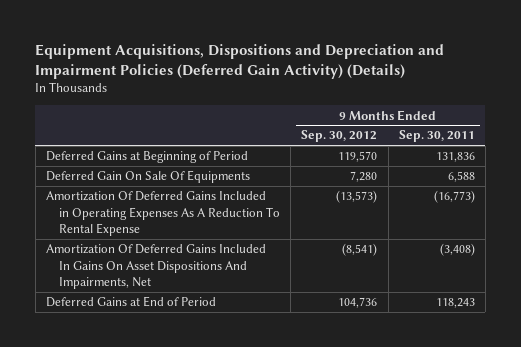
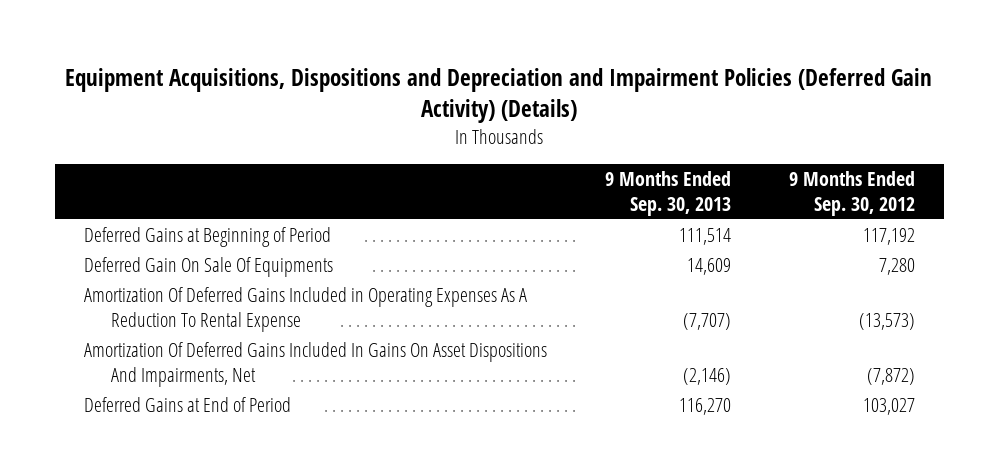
[398,130,475,143] Sep. 30, 2011 -> none
none -> [604,170,731,216] 9 Months Ended Sep. 30, 2013
[338,151,378,163] 119,570 -> [862,228,915,246] 117,192
[342,243,378,257] (8,541) -> [866,367,915,385] (7,872)
[338,297,378,309] 104,736 -> [862,398,915,416] 103,027

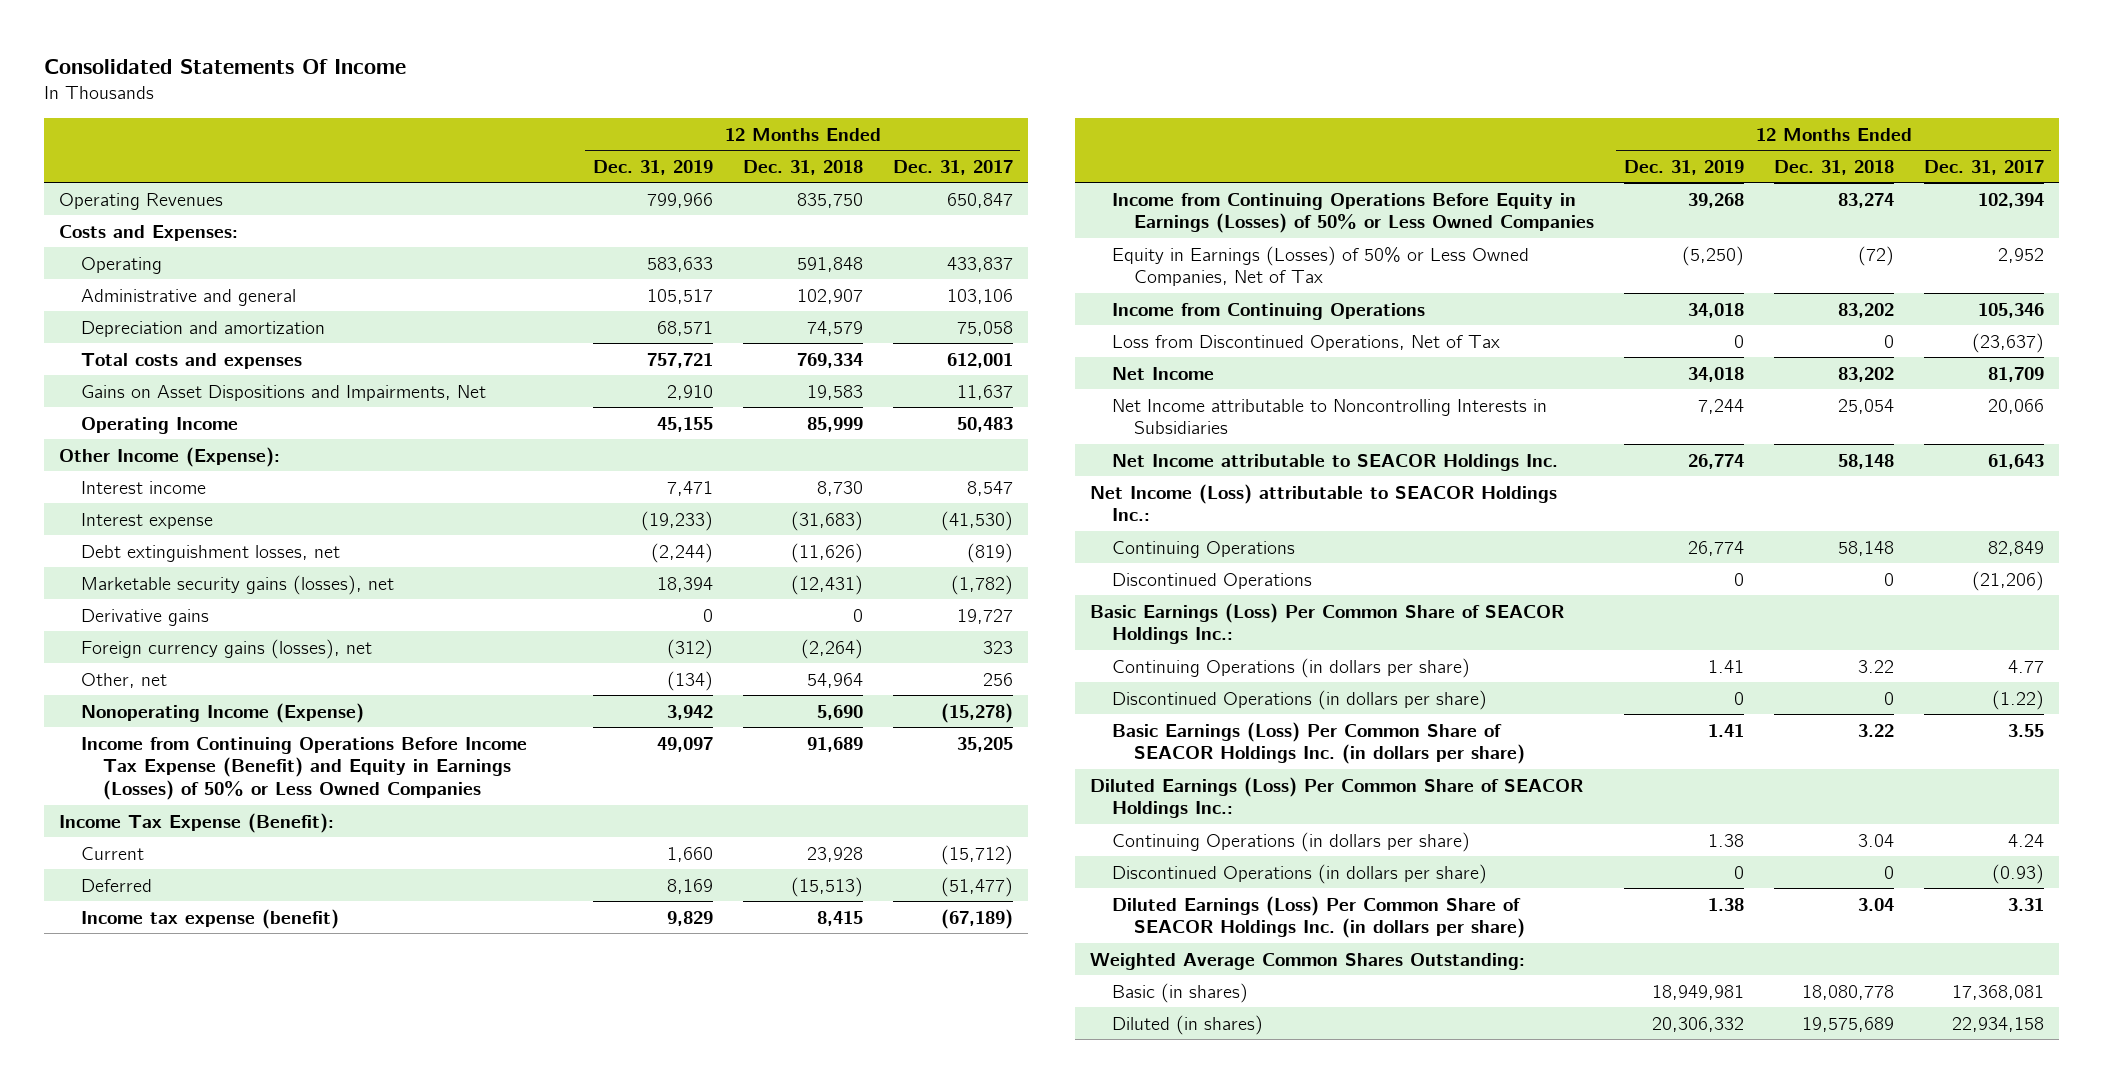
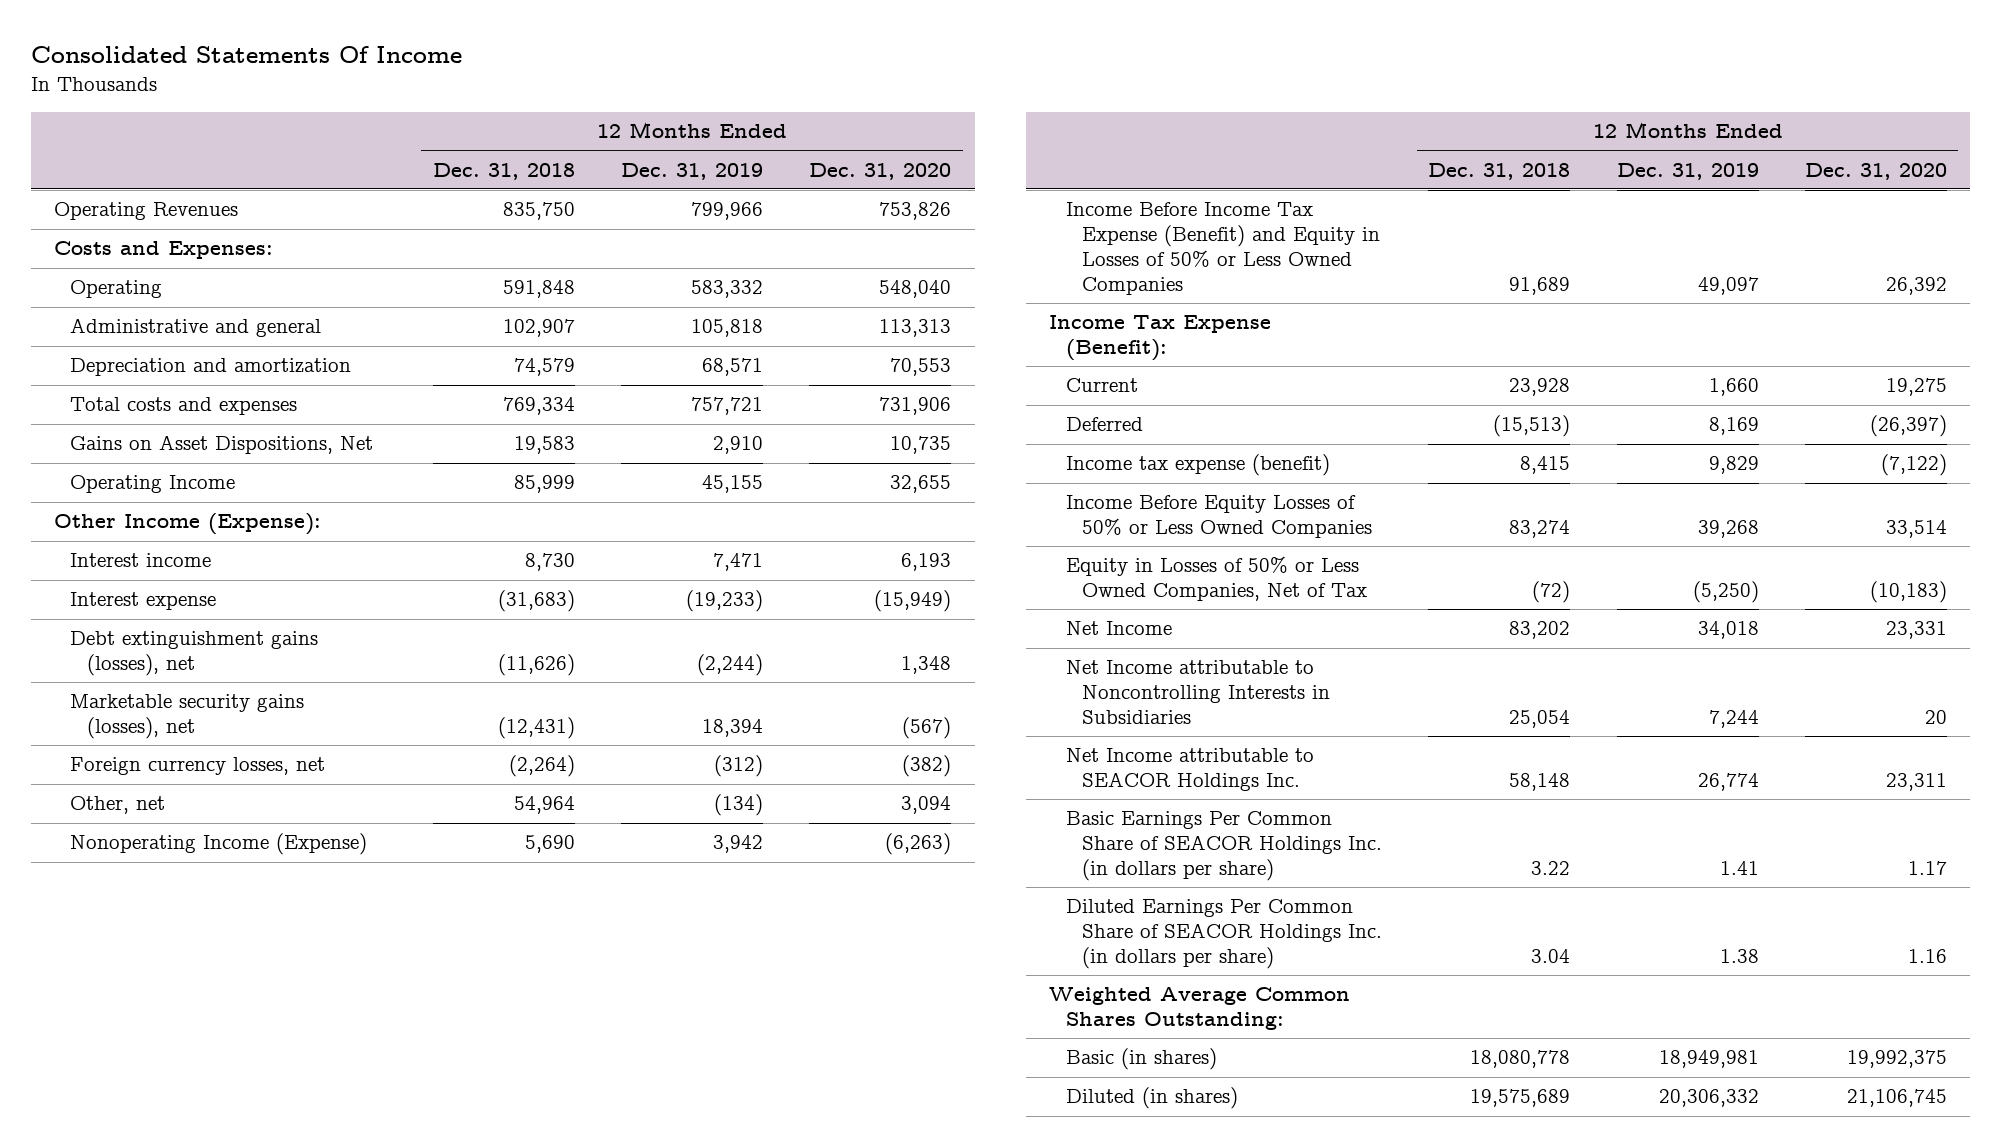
[892,159,1013,175] Dec. 31, 2017 -> none
none -> [809,162,952,180] Dec. 31, 2020
[646,256,713,272] 583,633 -> [691,280,764,299] 583,332
[646,288,713,304] 105,517 -> [691,319,764,338] 105,818
[81,384,487,401] Gains on Asset Dispositions and Impairments, Net -> [70,435,374,455] Gains on Asset Dispositions, Net
[81,544,341,562] Debt extinguishment losses, net -> [70,631,319,677] Debt extinguishment gains (losses), net
[81,608,210,626] Derivative gains -> none
[81,638,373,659] Foreign currency gains (losses), net -> [70,757,326,776] Foreign currency losses, net
[81,736,528,801] Income from Continuing Operations Before Income Tax Expense (Benefit) and Equity in Earnings (Losses) of 50% or Less Owned Companies -> [1065,202,1381,295] Income Before Income Tax Expense (Benefit) and Equity in Losses of 50% or Less Owned Companies
[1112,302,1426,320] Income from Continuing Operations -> none
[1112,334,1501,351] Loss from Discontinued Operations, Net of Tax -> none
[1112,192,1594,234] Income from Continuing Operations Before Equity in Earnings (Losses) of 50% or Less Owned Companies -> [1065,495,1373,539] Income Before Equity Losses of 50% or Less Owned Companies
[1112,245,1530,287] Equity in Earnings (Losses) of 50% or Less Owned Companies, Net of Tax -> [1065,556,1368,602] Equity in Losses of 50% or Less Owned Companies, Net of Tax
[1090,483,1558,522] Net Income (Loss) attributable to SEACOR Holdings Inc.: -> none
[1112,540,1296,558] Continuing Operations -> none
[1112,572,1313,589] Discontinued Operations -> none
[1090,602,1565,645] Basic Earnings (Loss) Per Common Share of SEACOR Holdings Inc.: -> none
[1112,657,1471,678] Continuing Operations (in dollars per share) -> none
[1112,689,1488,710] Discontinued Operations (in dollars per share) -> none
[1090,776,1584,819] Diluted Earnings (Loss) Per Common Share of SEACOR Holdings Inc.: -> none
[1112,831,1471,852] Continuing Operations (in dollars per share) -> none
[1112,863,1488,884] Discontinued Operations (in dollars per share) -> none
[1112,721,1525,765] Basic Earnings (Loss) Per Common Share of SEACOR Holdings Inc. (in dollars per share) -> [1065,811,1383,882] Basic Earnings Per Common Share of SEACOR Holdings Inc. (in dollars per share)
[1112,895,1525,939] Diluted Earnings (Loss) Per Common Share of SEACOR Holdings Inc. (in dollars per share) -> [1065,899,1383,970] Diluted Earnings Per Common Share of SEACOR Holdings Inc. (in dollars per share)

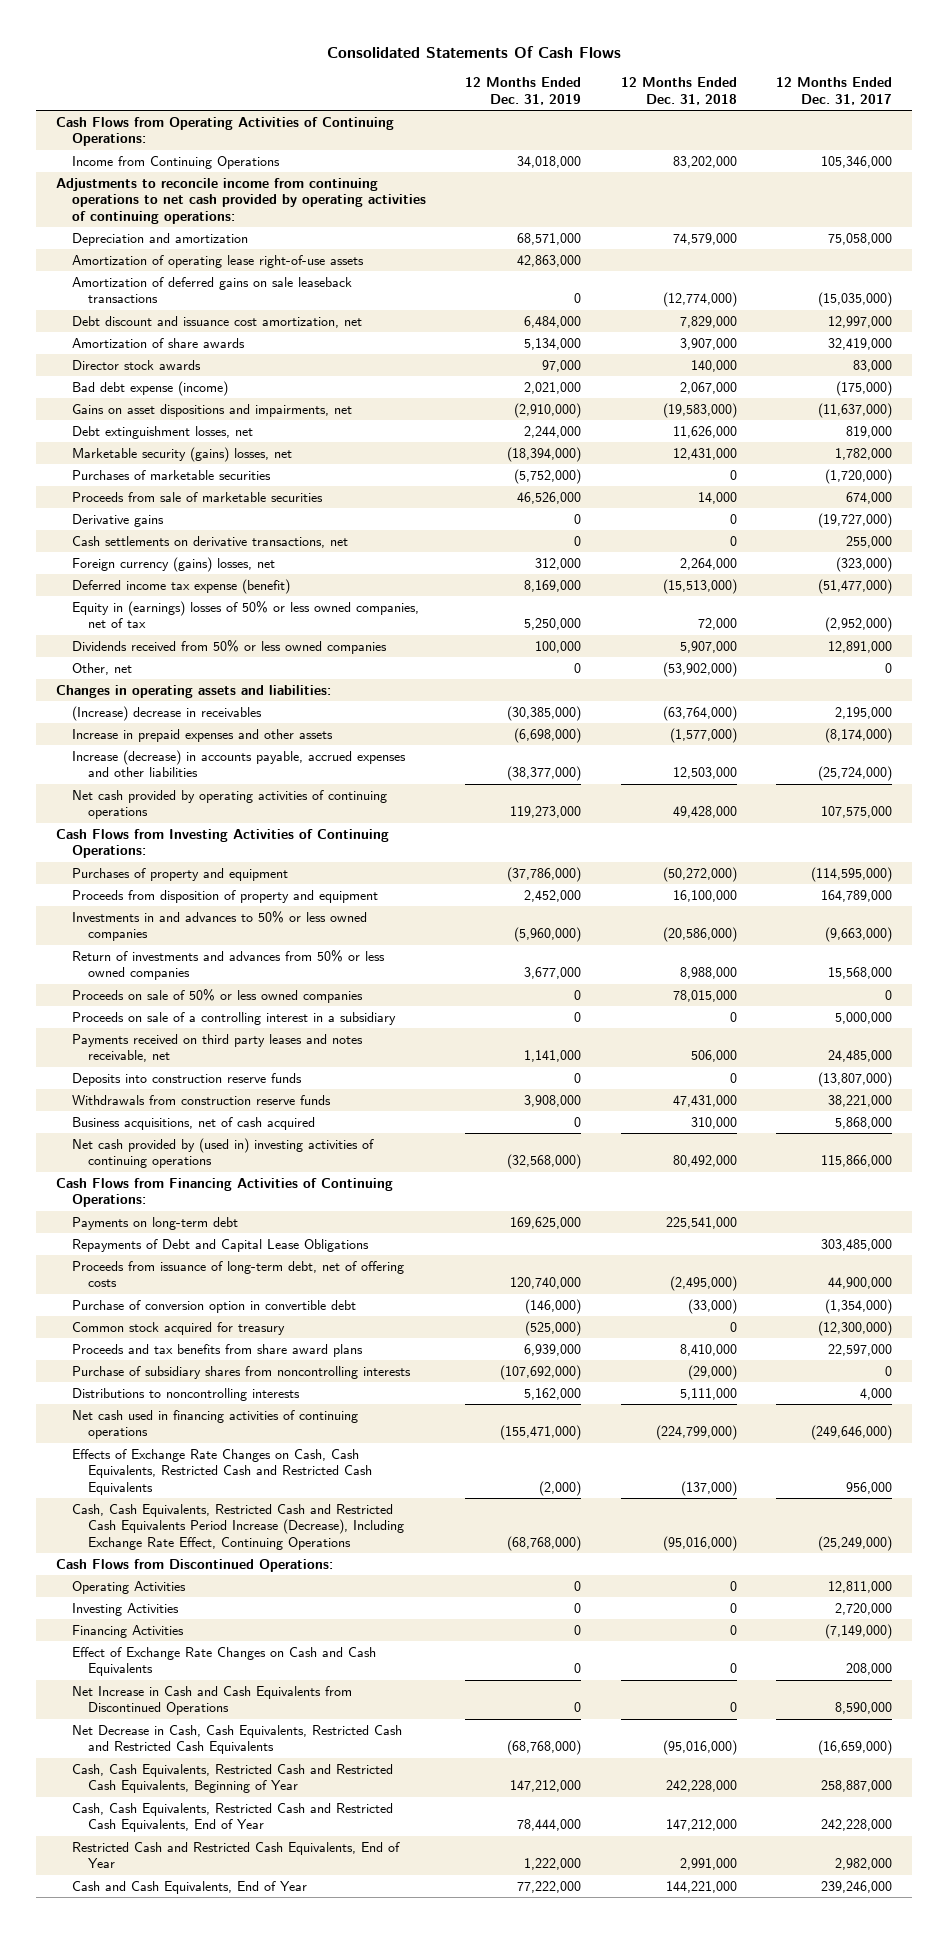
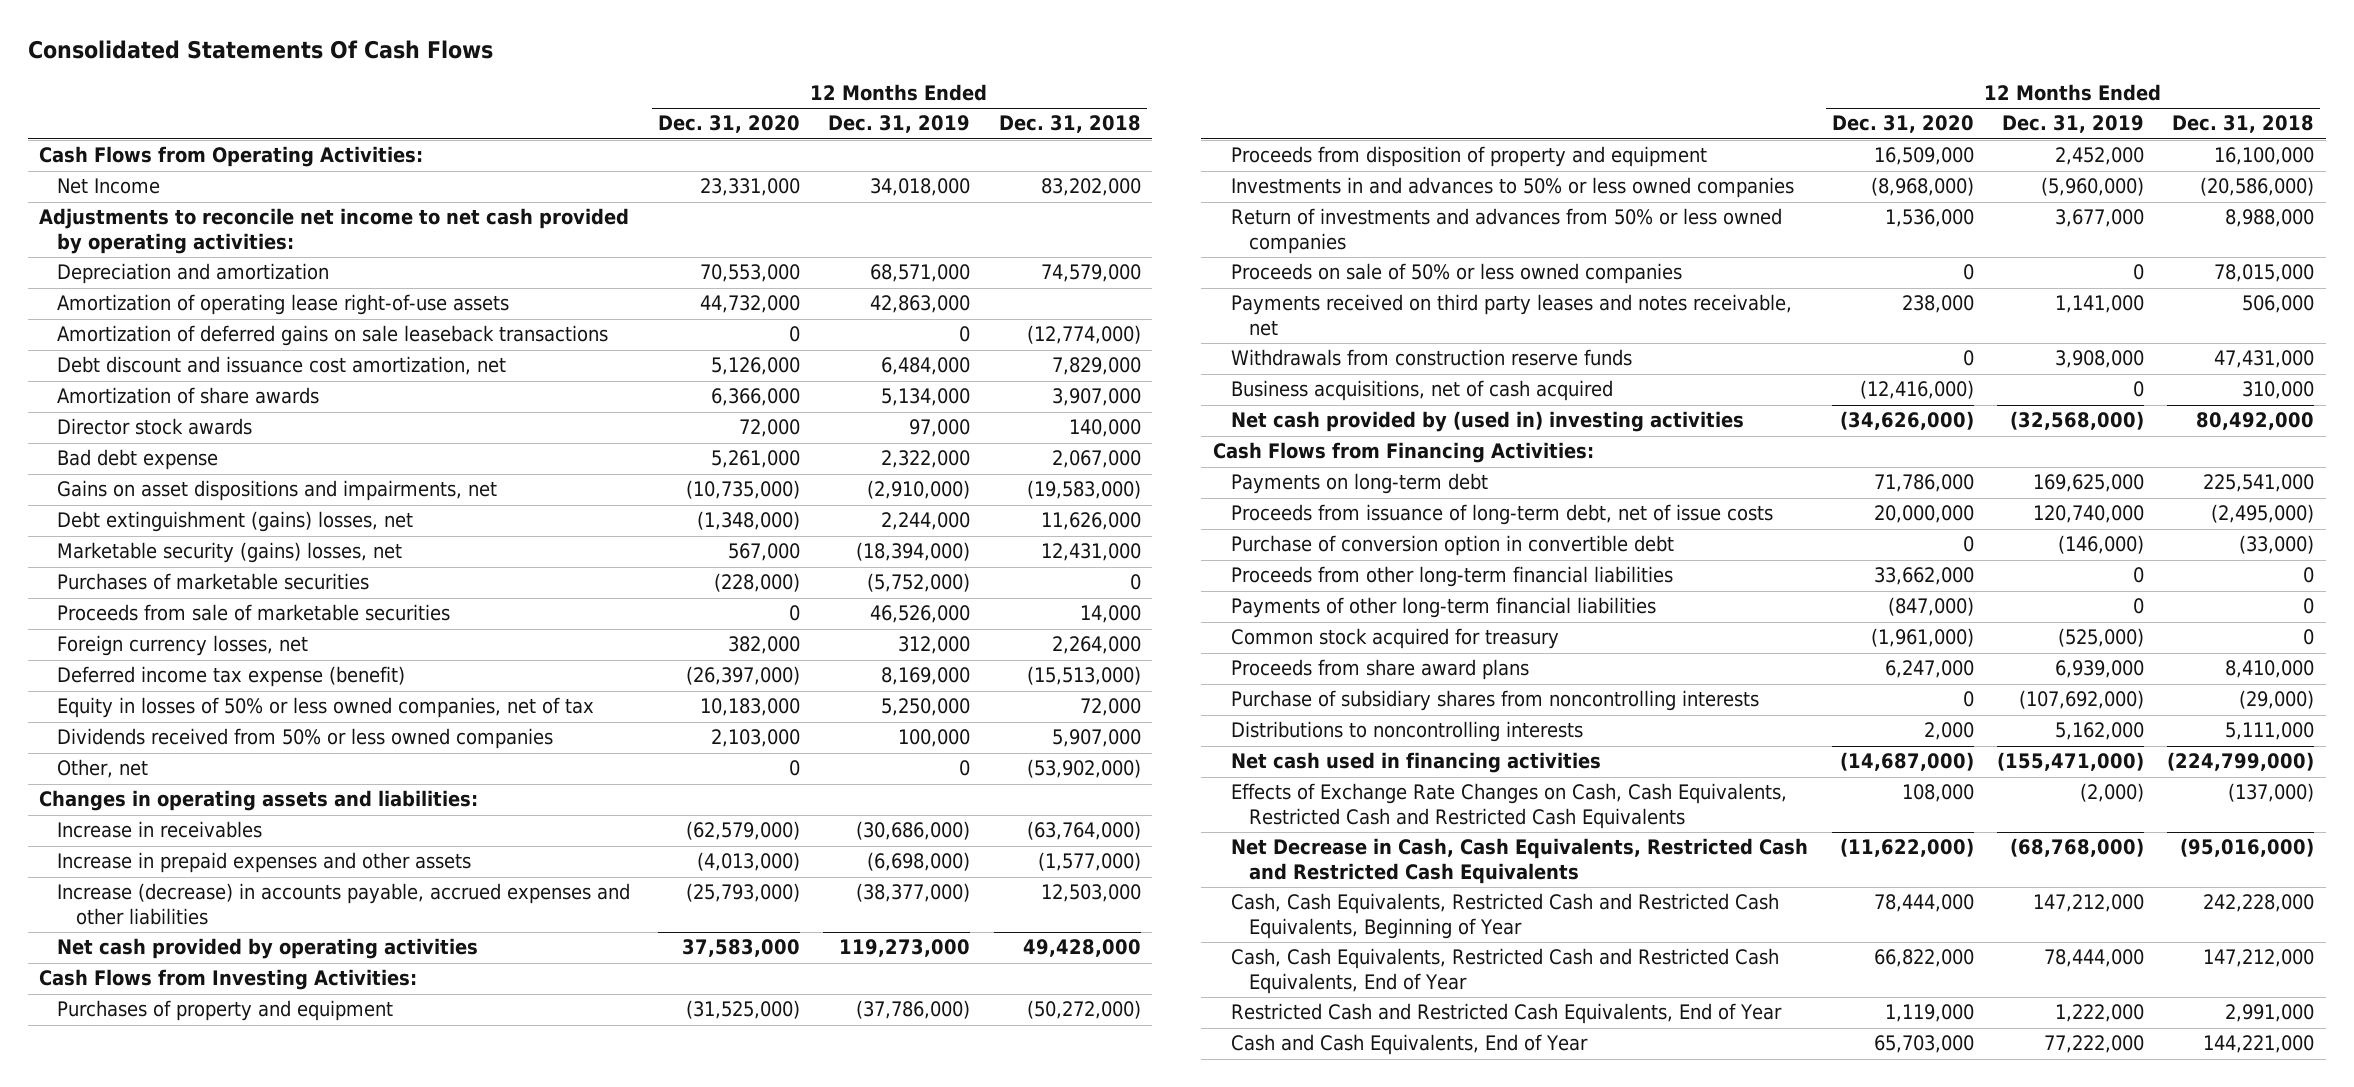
[776,77,893,105] 12 Months Ended Dec. 31, 2017 -> none
none -> [657,115,800,134] Dec. 31, 2020
[55,116,394,147] Cash Flows from Operating Activities of Continuing Operations: -> [39,146,424,168] Cash Flows from Operating Activities:
[72,155,281,169] Income from Continuing Operations -> [57,178,161,195] Net Income
[55,177,427,224] Adjustments to reconcile income from continuing operations to net cash provided by operating activities of continuing operations: -> [39,208,630,255] Adjustments to reconcile net income to net cash provided by operating activities:
[72,380,229,396] Bad debt expense (income) -> [57,449,219,471] Bad debt expense
[524,381,582,394] 2,021,000 -> [881,450,971,469] 2,322,000
[72,425,254,439] Debt extinguishment losses, net -> [57,511,414,533] Debt extinguishment (gains) losses, net
[72,513,165,527] Derivative gains -> none
[72,535,349,548] Cash settlements on derivative transactions, net -> none
[72,556,276,572] Foreign currency (gains) losses, net -> [57,635,309,657] Foreign currency losses, net
[72,600,420,629] Equity in (earnings) losses of 50% or less owned companies, net of tax -> [57,697,595,719] Equity in losses of 50% or less owned companies, net of tax
[72,705,263,721] (Increase) decrease in receivables -> [57,821,263,839] Increase in receivables
[507,705,582,721] (30,385,000) -> [856,821,971,841] (30,686,000)
[72,789,388,820] Net cash provided by operating activities of continuing operations -> [57,938,479,960] Net cash provided by operating activities
[55,828,389,859] Cash Flows from Investing Activities of Continuing Operations: -> [39,969,418,991] Cash Flows from Investing Activities:
[72,1011,397,1025] Proceeds on sale of a controlling interest in a subsidiary -> none
[72,1072,303,1086] Deposits into construction reserve funds -> none
[72,1137,375,1169] Net cash provided by (used in) investing activities of continuing operations -> [1231,411,1745,433] Net cash provided by (used in) investing activities
[55,1177,393,1208] Cash Flows from Financing Activities of Continuing Operations: -> [1213,442,1595,464] Cash Flows from Financing Activities:
[72,1238,370,1252] Repayments of Debt and Capital Lease Obligations -> none
[72,1260,405,1288] Proceeds from issuance of long-term debt, net of offering costs -> [1231,504,1774,526] Proceeds from issuance of long-term debt, net of issue costs
none -> [1231,566,1674,588] Proceeds from other long-term financial liabilities
none -> [1231,597,1657,619] Payments of other long-term financial liabilities
[72,1343,364,1357] Proceeds and tax benefits from share award plans -> [1231,659,1530,681] Proceeds from share award plans
[72,1409,359,1440] Net cash used in financing activities of continuing operations -> [1231,752,1602,774] Net cash used in financing activities
[72,1503,405,1550] Cash, Cash Equivalents, Restricted Cash and Restricted Cash Equivalents Period Increase (Decrease), Including Exchange Rate Effect, Continuing Operations -> none
[55,1558,333,1572] Cash Flows from Discontinued Operations: -> none
[72,1580,187,1594] Operating Activities -> none
[72,1602,180,1616] Investing Activities -> none
[72,1624,185,1638] Financing Activities -> none
[72,1646,377,1677] Effect of Exchange Rate Changes on Cash and Cash Equivalents -> none
[72,1685,353,1716] Net Increase in Cash and Cash Equivalents from Discontinued Operations -> none

